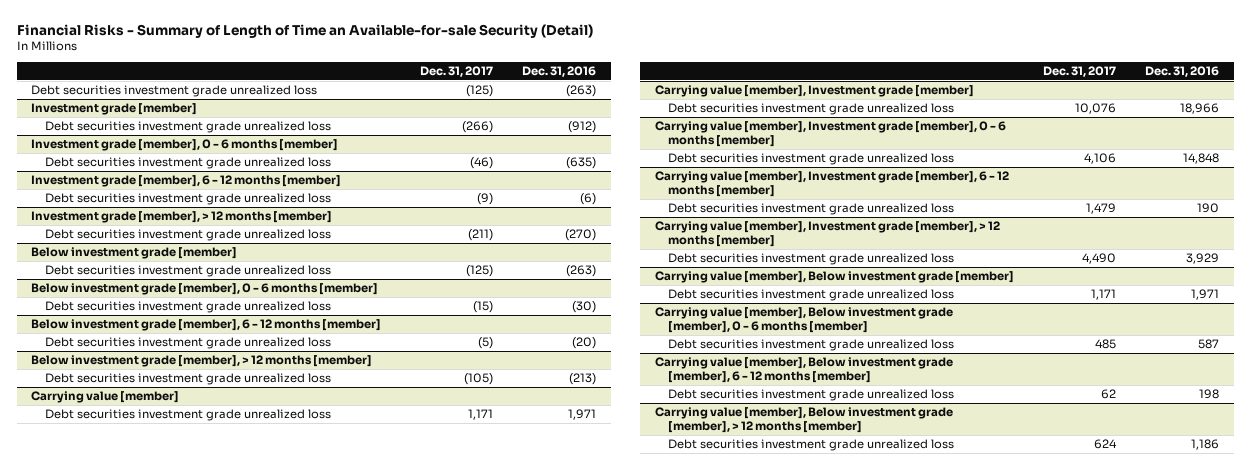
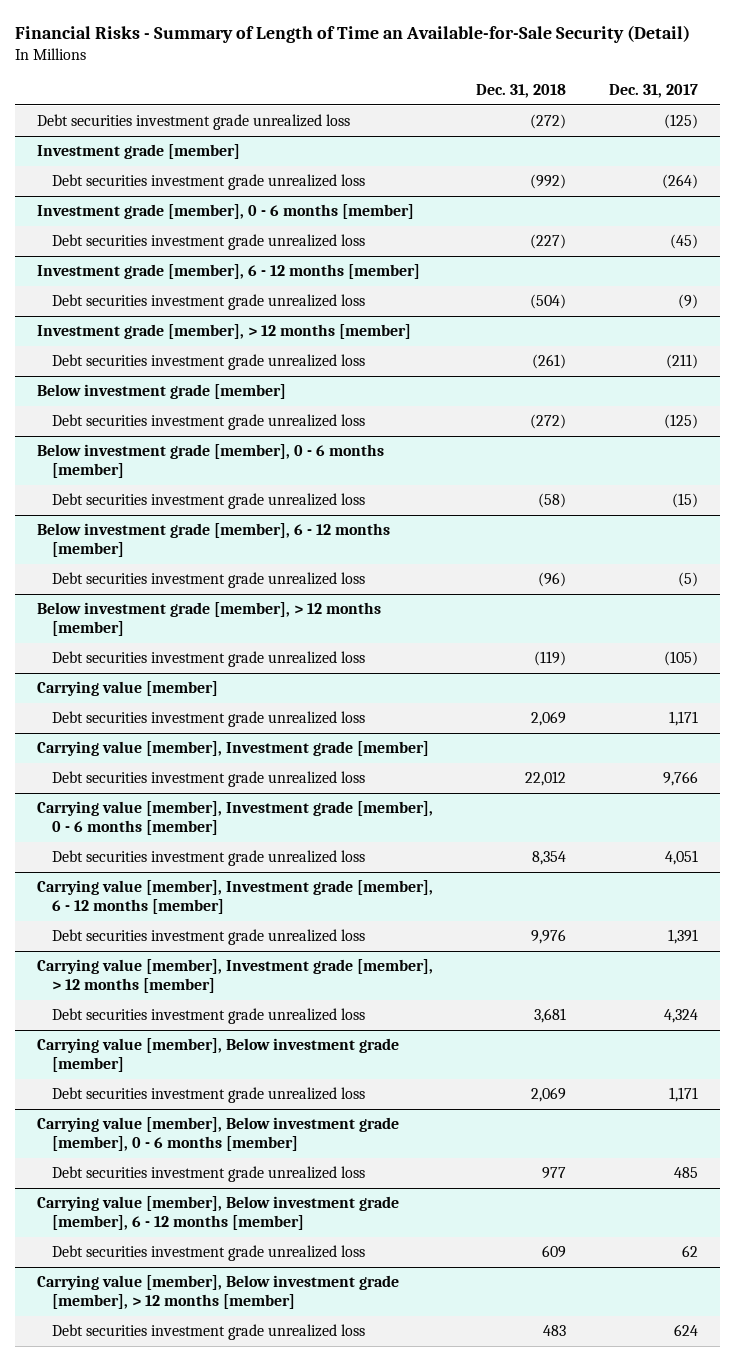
[16,23,593,38] Financial Risks - Summary of Length of Time an Available-for-sale Security (Detail) -> [15,24,691,43] Financial Risks - Summary of Length of Time an Available-for-Sale Security (Detail)
[522,65,597,77] Dec. 31, 2016 -> none
none -> [476,84,567,99] Dec. 31, 2018
[461,121,493,134] (266) -> [662,174,699,190] (264)
[469,157,493,170] (46) -> [670,234,699,250] (45)
[1074,103,1116,115] 10,076 -> [663,771,699,787] 9,766
[1083,153,1116,165] 4,106 -> [665,850,699,866] 4,051
[1085,203,1116,215] 1,479 -> [668,929,699,945] 1,391
[1081,253,1116,265] 4,490 -> [664,1009,699,1024] 4,324

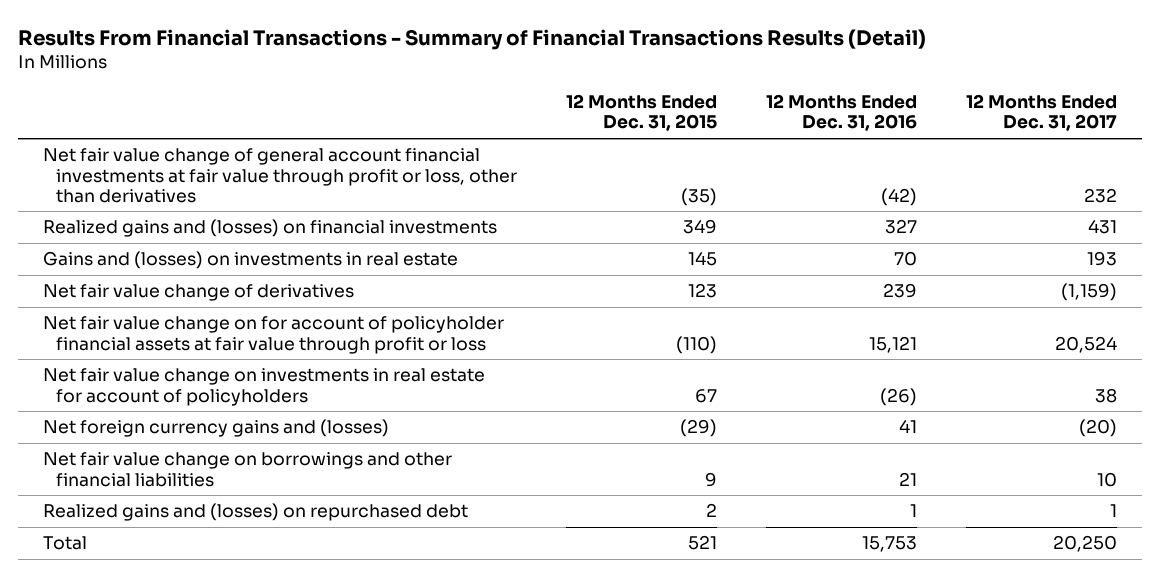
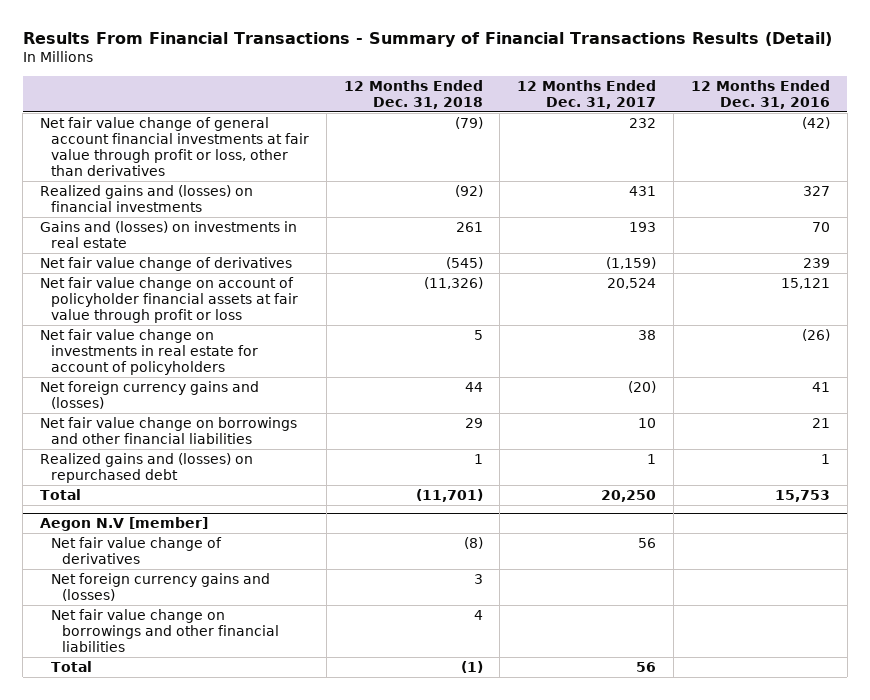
[566,94,718,132] 12 Months Ended Dec. 31, 2015 -> none
none -> [343,79,483,109] 12 Months Ended Dec. 31, 2018
[42,316,504,354] Net fair value change on for account of policyholder financial assets at fair value through profit or loss -> [39,276,298,324] Net fair value change on account of policyholder financial assets at fair value through profit or loss
none -> [39,516,208,531] Aegon N.V [member]
none -> [50,536,222,565] Net fair value change of derivatives
none -> [50,572,270,602] Net foreign currency gains and (losses)
none -> [50,608,279,653] Net fair value change on borrowings and other financial liabilities
none -> [50,660,92,672] Total

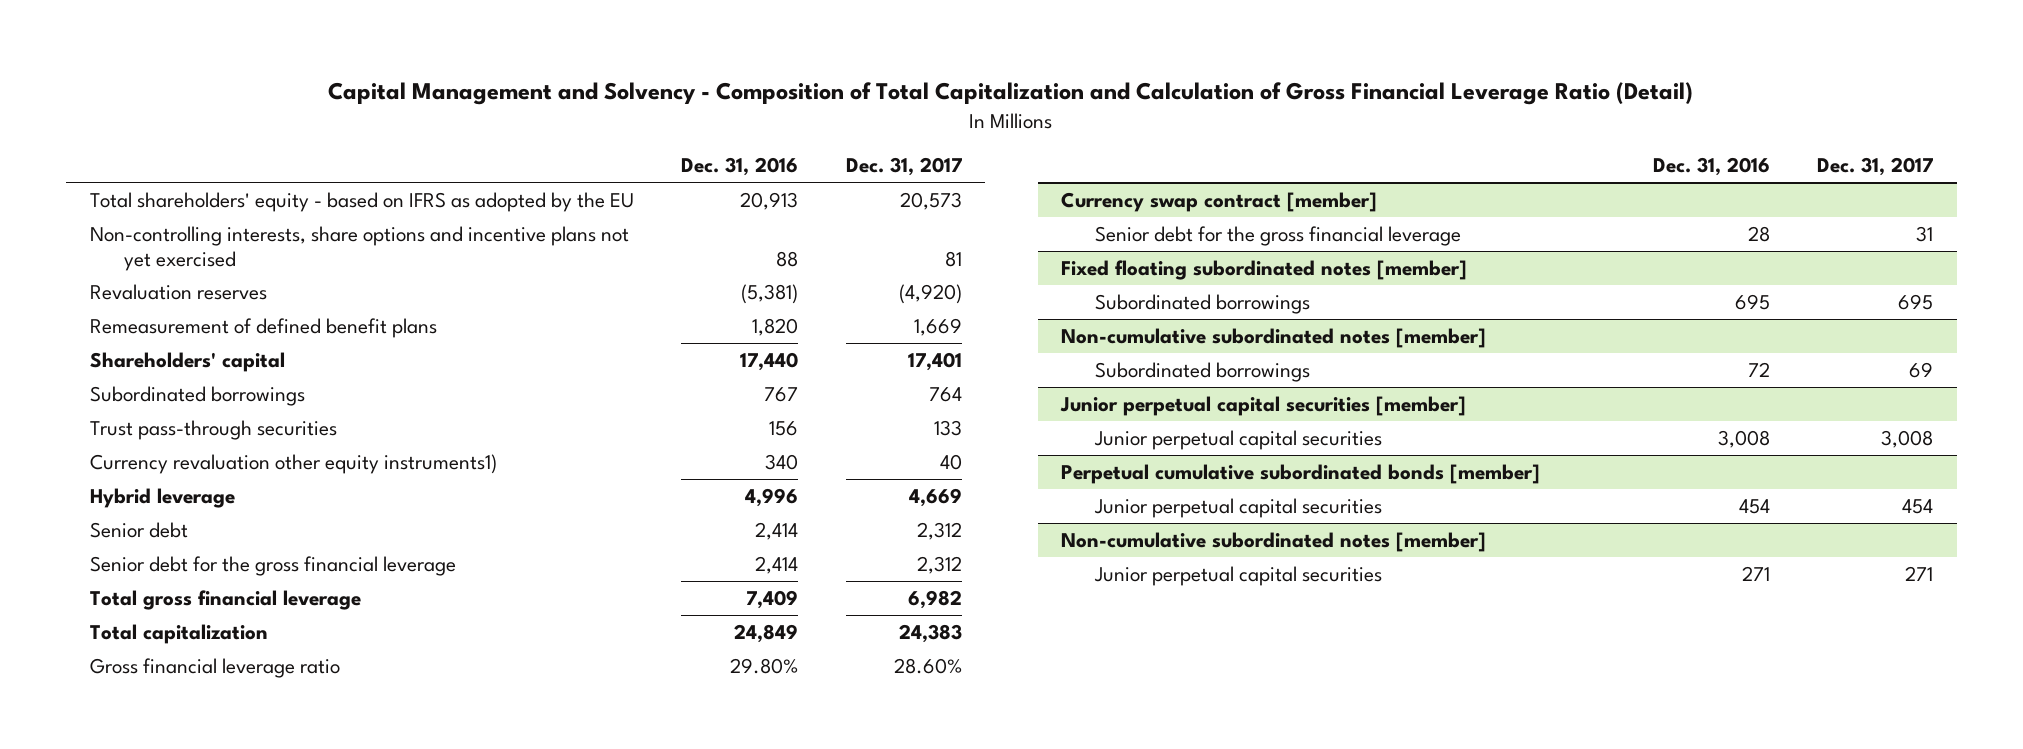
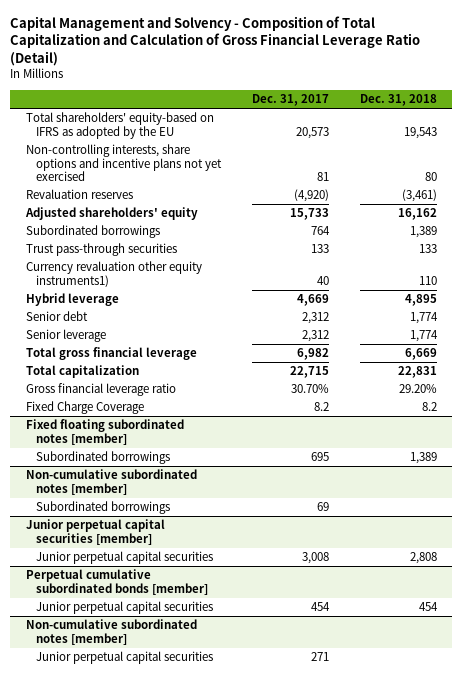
[681,157,799,177] Dec. 31, 2016 -> none
none -> [359,93,437,106] Dec. 31, 2018
[90,191,635,212] Total shareholders' equity - based on IFRS as adopted by the EU -> [25,112,214,139] Total shareholders' equity-based on IFRS as adopted by the EU
[90,317,438,338] Remeasurement of defined benefit plans -> none
[90,351,286,372] Shareholders' capital -> [24,207,198,221] Adjusted shareholders' equity
[907,351,962,371] 17,401 -> [289,208,329,221] 15,733
[90,555,457,576] Senior debt for the gross financial leverage -> [25,329,106,343] Senior leverage
[1061,191,1378,212] Currency swap contract [member] -> none
[1094,225,1461,246] Senior debt for the gross financial leverage -> none
[898,623,962,643] 24,383 -> [289,366,329,379] 22,715
[893,657,962,674] 28.60% -> [290,384,329,394] 30.70%
none -> [25,401,144,415] Fixed Charge Coverage

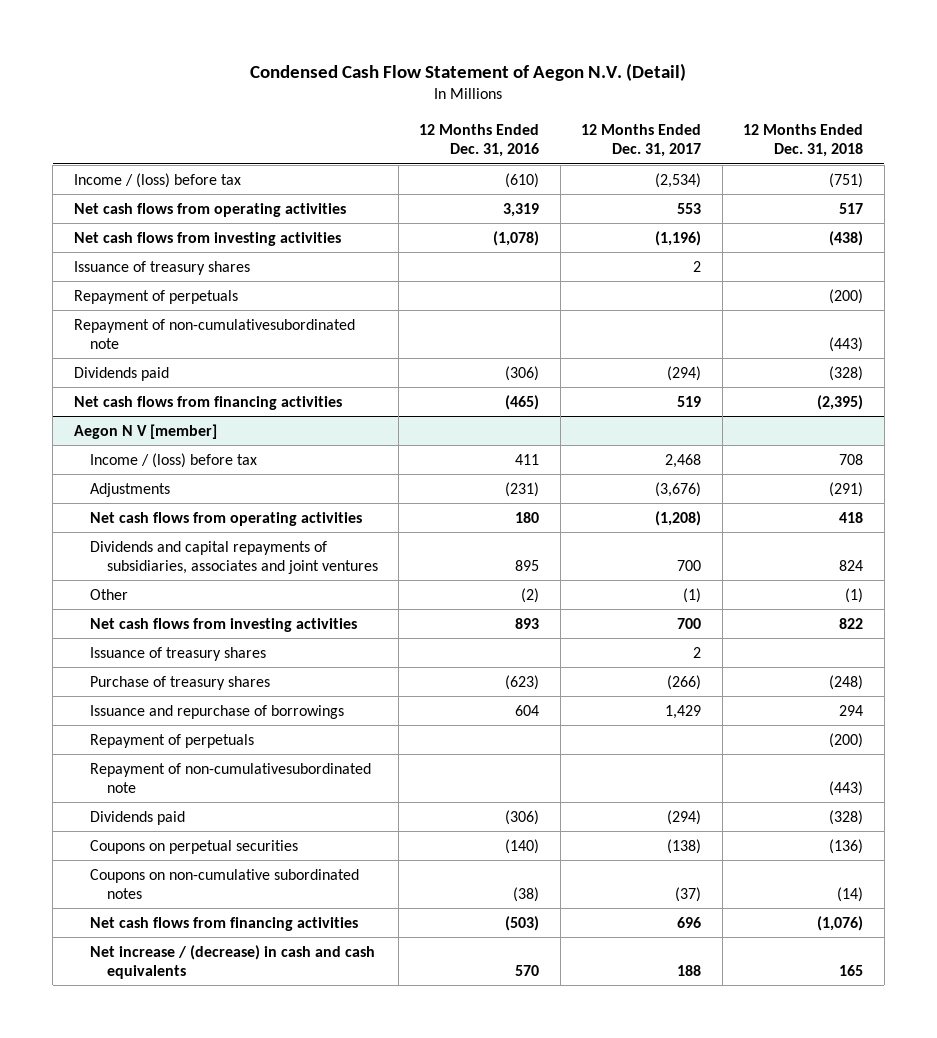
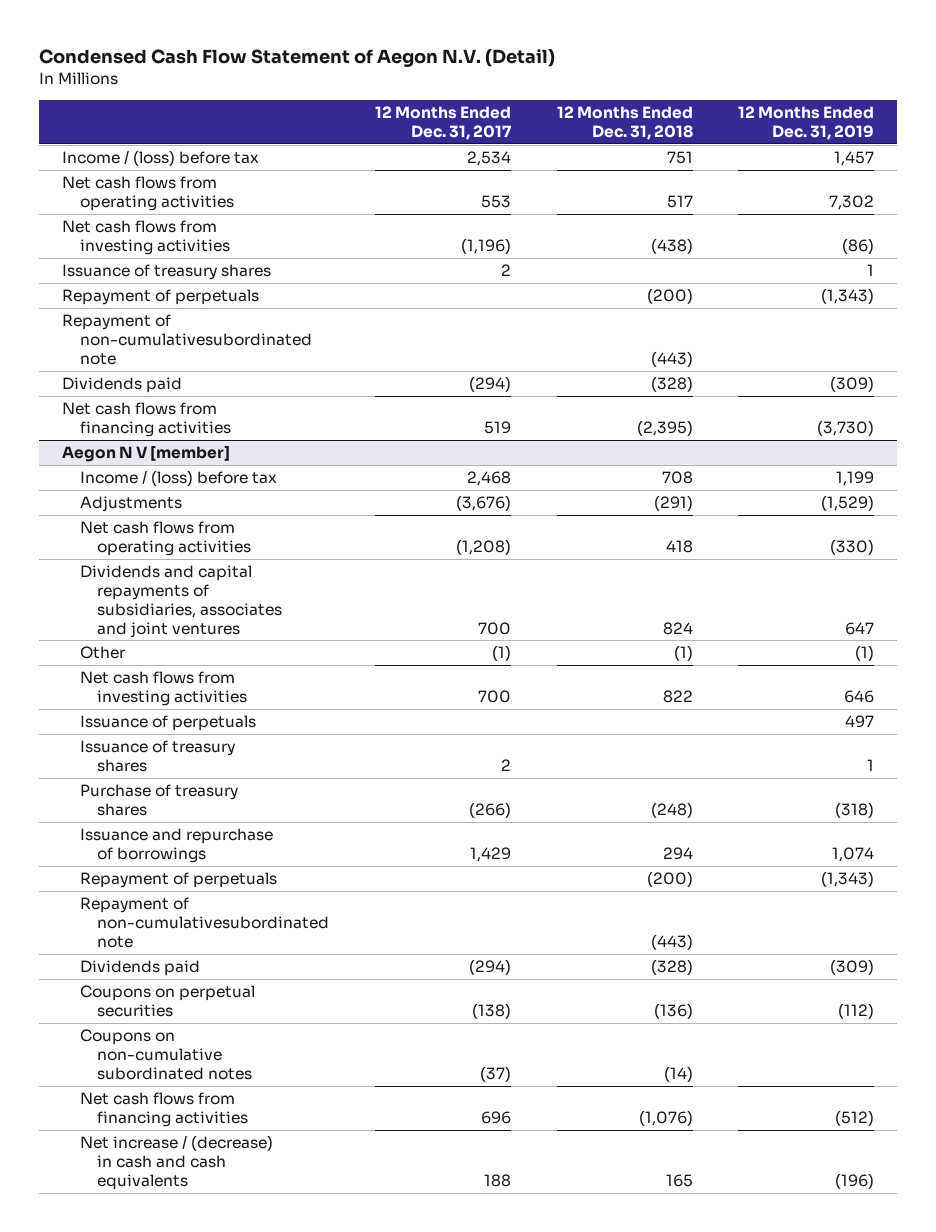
[419,124,540,158] 12 Months Ended Dec. 31, 2016 -> none
none -> [738,105,875,140] 12 Months Ended Dec. 31, 2019
[655,172,702,188] (2,534) -> [466,151,511,167] 2,534
[829,172,864,188] (751) -> [666,151,693,165] 751
none -> [79,715,256,732] Issuance of perpetuals

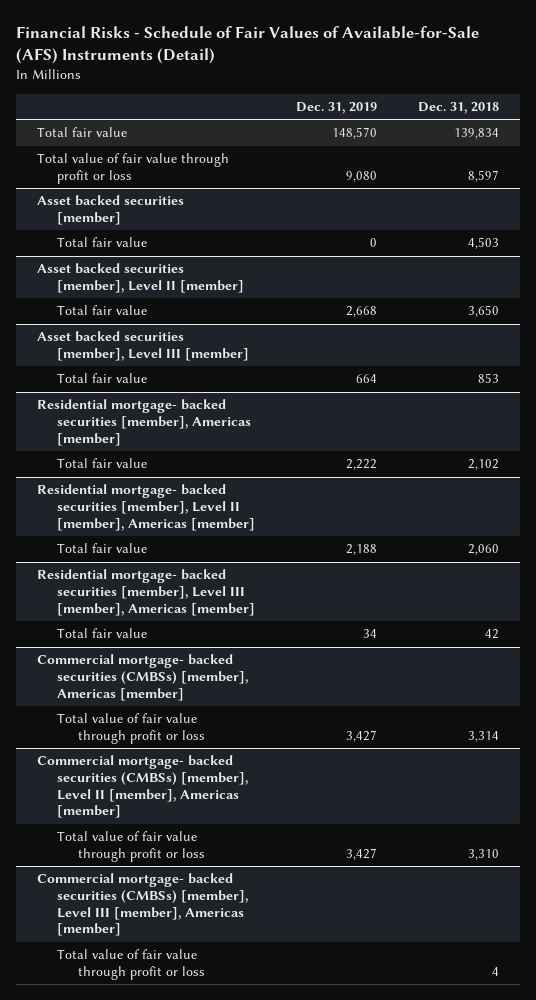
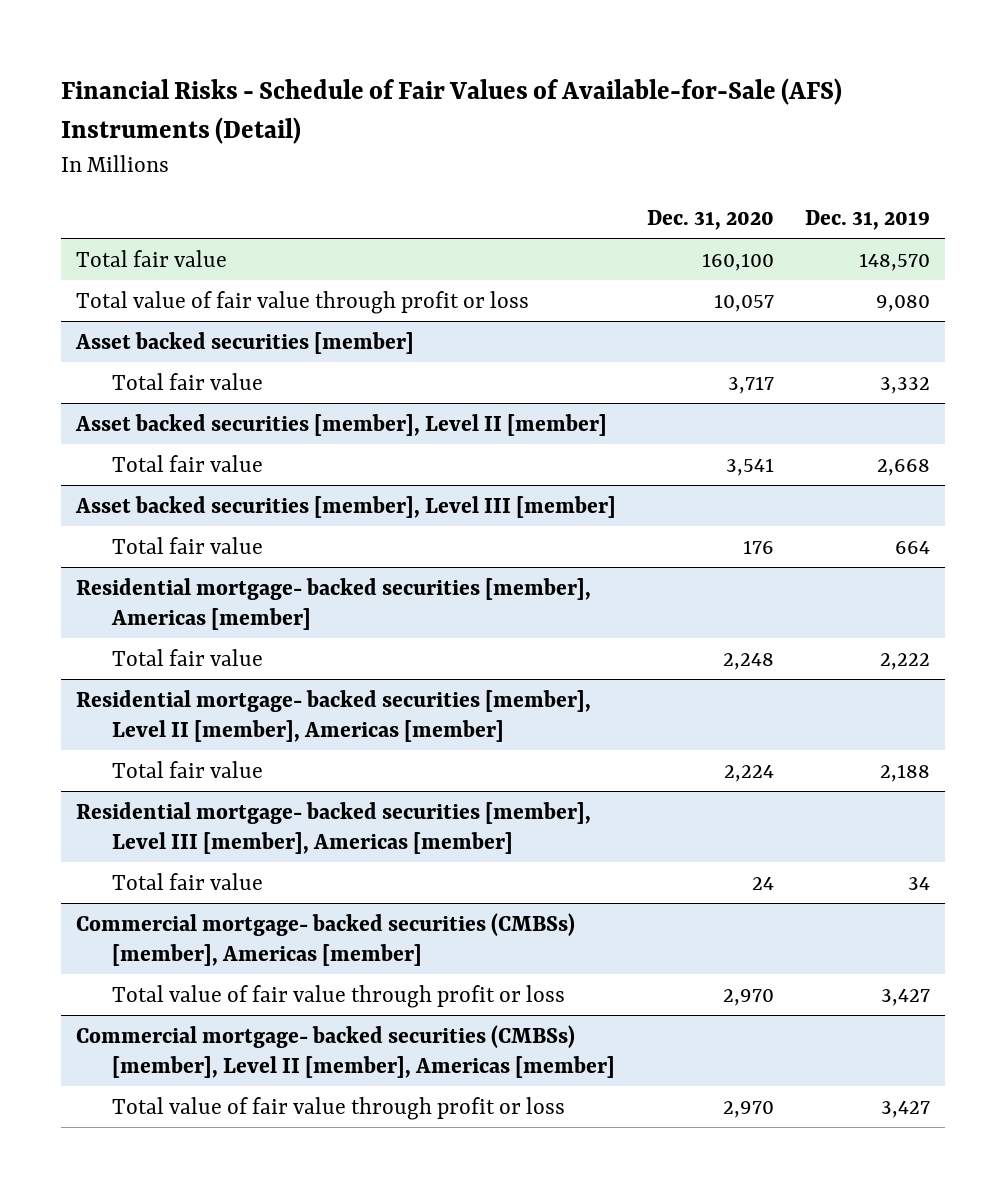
[418,102,500,115] Dec. 31, 2018 -> none
none -> [646,209,774,230] Dec. 31, 2020
[370,238,378,248] 0 -> [879,376,930,394] 3,332
[36,873,249,937] Commercial mortgage- backed securities (CMBSs) [member], Level III [member], Americas [member] -> none
[57,949,205,981] Total value of fair value through profit or loss -> none

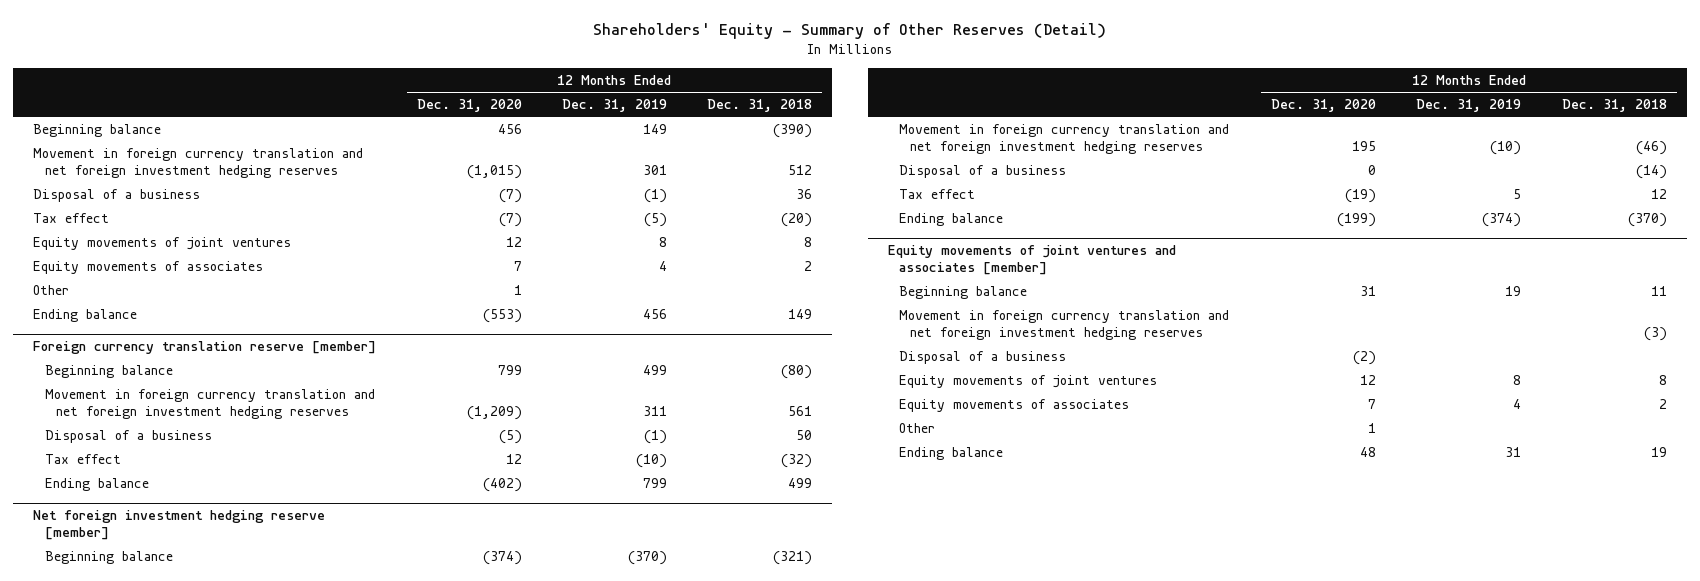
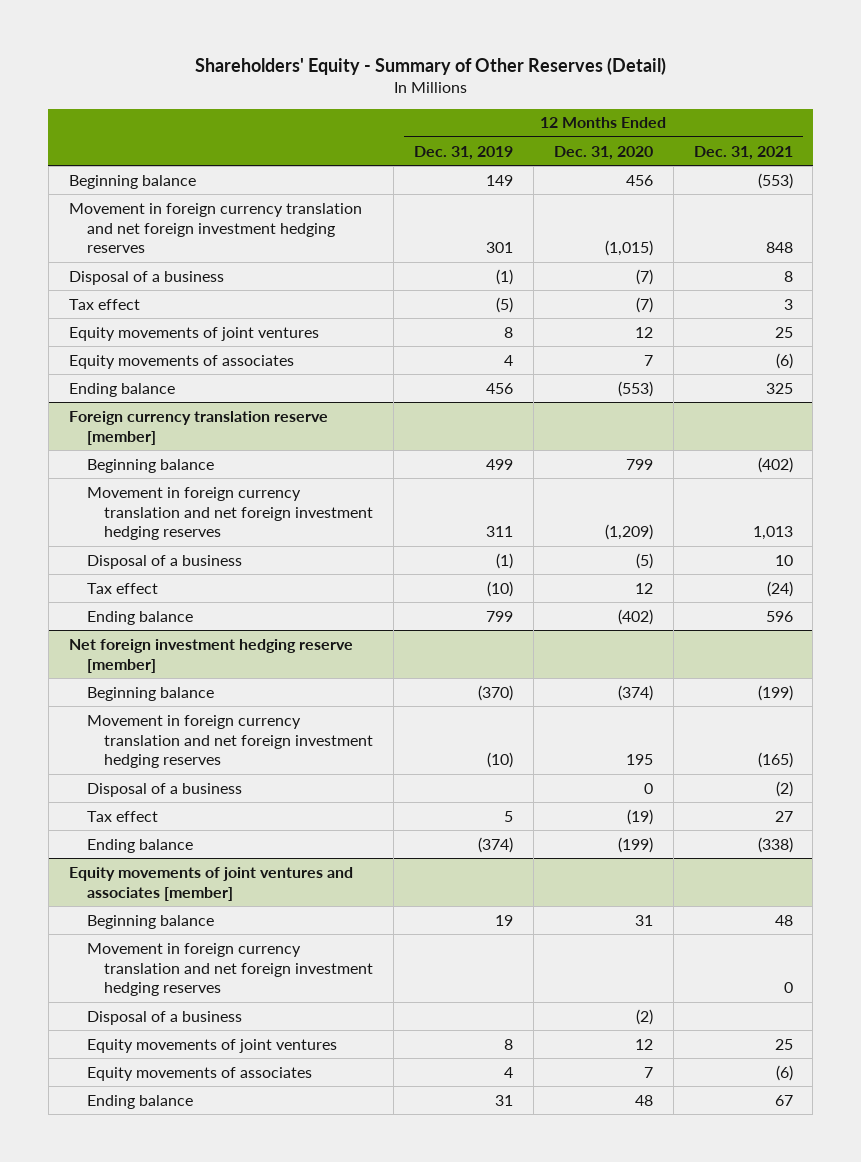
[707,98,813,112] Dec. 31, 2018 -> none
none -> [693,145,793,160] Dec. 31, 2021
[33,284,70,295] Other -> none
[898,422,935,433] Other -> none

